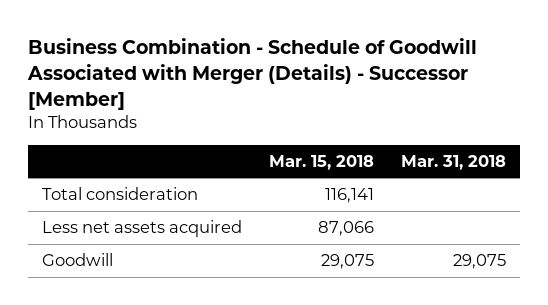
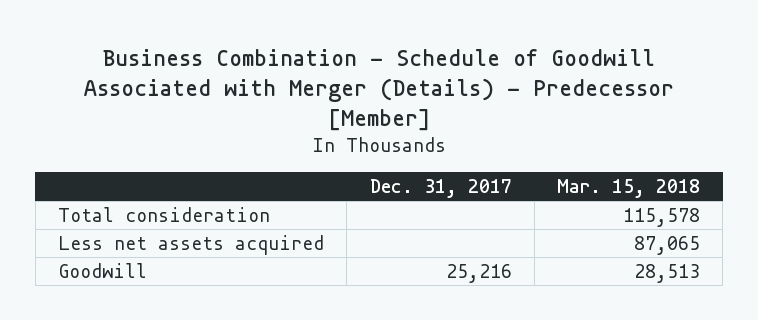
[27,38,478,110] Business Combination - Schedule of Goodwill Associated with Merger (Details) - Successor [Member] -> [84,48,675,132] Business Combination - Schedule of Goodwill Associated with Merger (Details) - Predecessor [Member]
[401,154,507,170] Mar. 31, 2018 -> none
none -> [369,178,512,198] Dec. 31, 2017
[324,188,374,204] 116,141 -> [623,207,701,227] 115,578
[317,221,374,237] 87,066 -> [634,235,701,255] 87,065
[320,254,374,270] 29,075 -> [634,263,701,283] 28,513

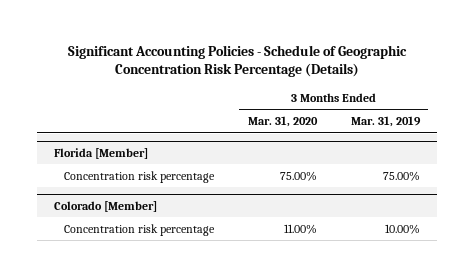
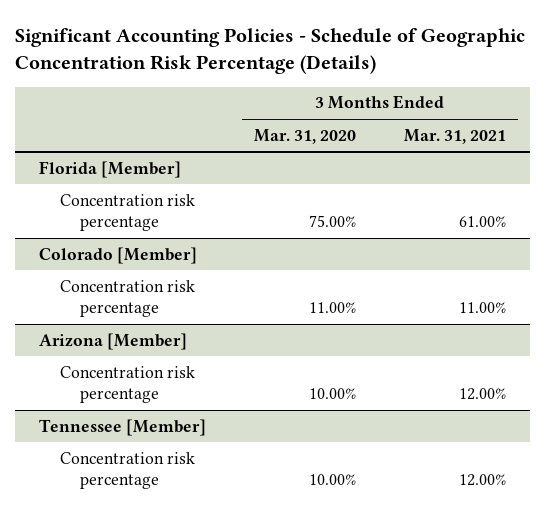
[350,116,421,128] Mar. 31, 2019 -> none
none -> [404,128,507,144] Mar. 31, 2021
none -> [39,332,188,350] Arizona [Member]
none -> [59,365,195,404] Concentration risk percentage
none -> [39,418,207,436] Tennessee [Member]
none -> [59,451,195,490] Concentration risk percentage

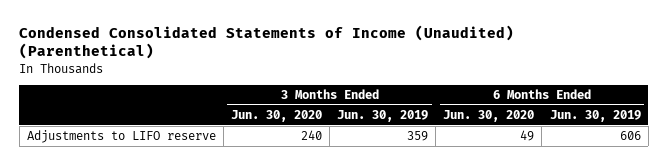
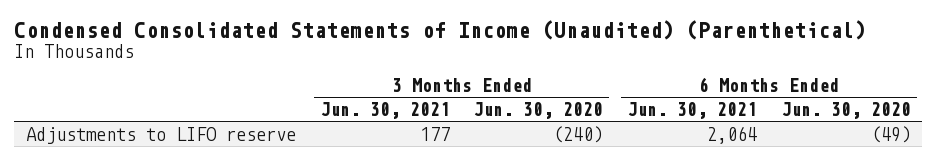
[337,109,429,122] Jun. 30, 2019 -> none
[549,109,641,122] Jun. 30, 2019 -> none
none -> [319,102,450,120] Jun. 30, 2021
none -> [626,102,757,120] Jun. 30, 2021
[301,130,323,141] 240 -> [553,125,604,143] (240)
[520,130,535,142] 49 -> [870,125,911,143] (49)

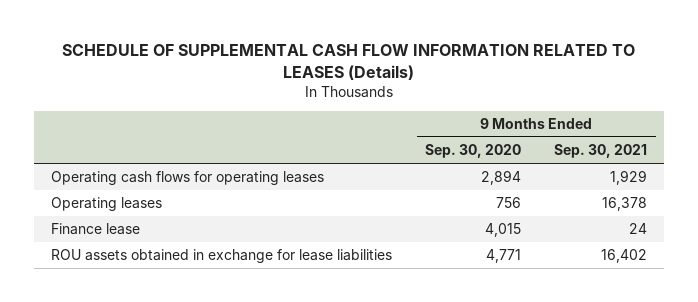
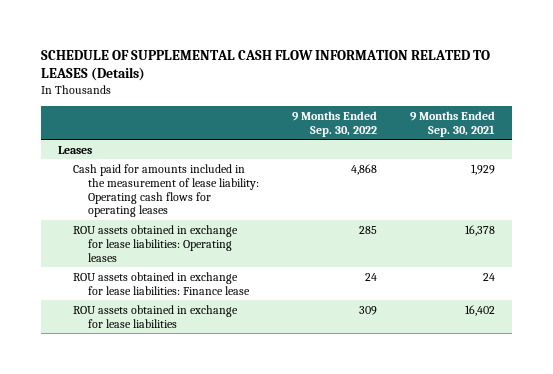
[425,144,522,159] Sep. 30, 2020 -> none
none -> [292,110,378,137] 9 Months Ended Sep. 30, 2022
none -> [58,145,93,154] Leases
[50,171,324,186] Operating cash flows for operating leases -> [73,163,260,218] Cash paid for amounts included in the measurement of lease liability: Operating cash flows for operating leases
[50,197,162,212] Operating leases -> [73,224,239,262] ROU assets obtained in exchange for lease liabilities: Operating leases
[50,223,140,236] Finance lease -> [73,271,251,295] ROU assets obtained in exchange for lease liabilities: Finance lease

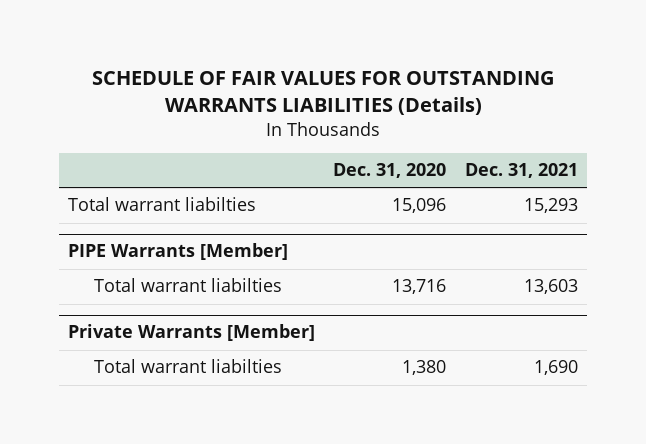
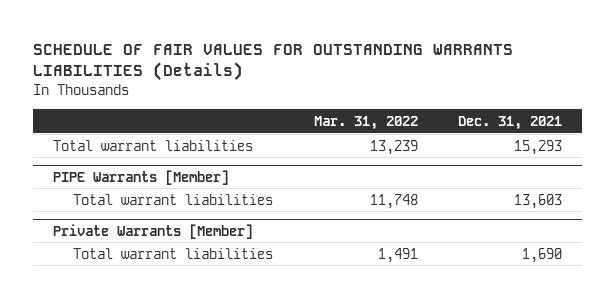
[333,163,447,179] Dec. 31, 2020 -> none
none -> [313,115,418,130] Mar. 31, 2022
[67,197,256,212] Total warrant liabilties -> [52,139,253,151] Total warrant liabilities
[93,278,282,293] Total warrant liabilties -> [73,193,274,205] Total warrant liabilities
[93,359,282,374] Total warrant liabilties -> [73,247,274,259] Total warrant liabilities

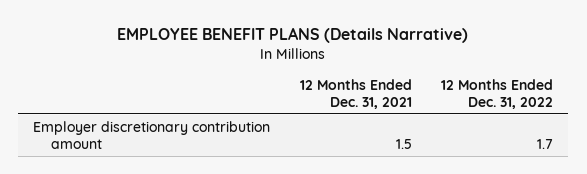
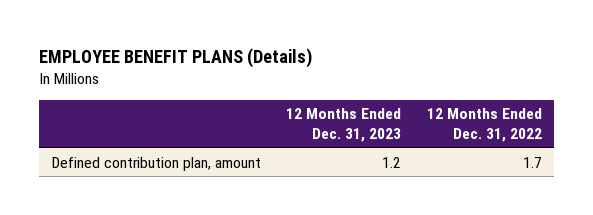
[117,27,469,44] EMPLOYEE BENEFIT PLANS (Details Narrative) -> [39,48,313,69] EMPLOYEE BENEFIT PLANS (Details)
[299,79,412,109] 12 Months Ended Dec. 31, 2021 -> none
none -> [286,108,402,142] 12 Months Ended Dec. 31, 2023
[33,120,271,149] Employer discretionary contribution amount -> [51,156,261,171] Defined contribution plan, amount

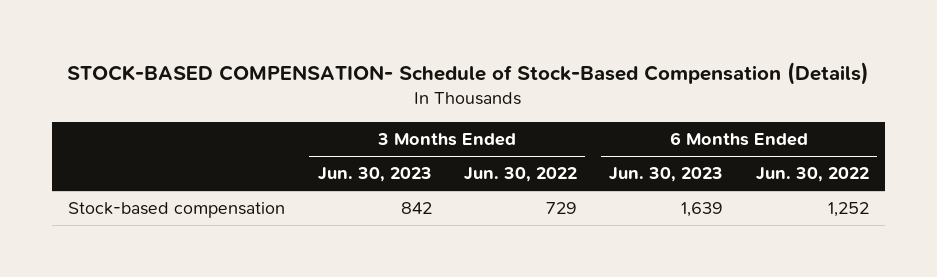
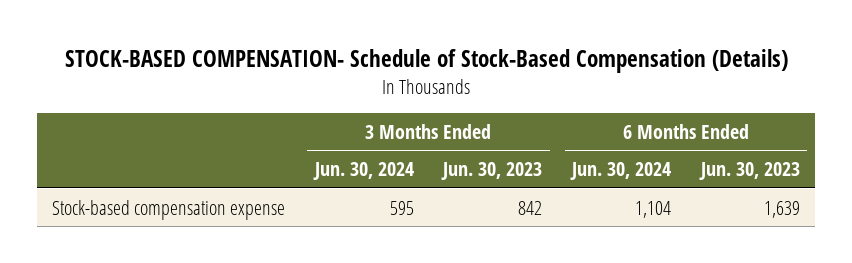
[463,167,577,183] Jun. 30, 2022 -> none
[755,167,869,183] Jun. 30, 2022 -> none
none -> [312,162,414,181] Jun. 30, 2024
none -> [570,162,672,181] Jun. 30, 2024
[68,202,286,219] Stock-based compensation -> [51,199,285,220] Stock-based compensation expense

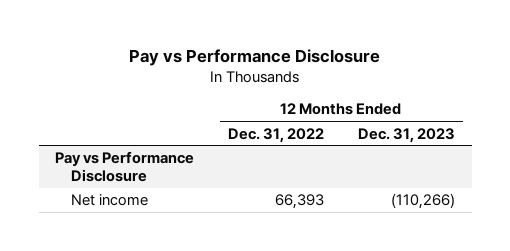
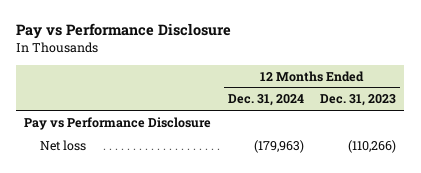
[228,127,325,143] Dec. 31, 2022 -> none
none -> [227,94,304,107] Dec. 31, 2024
[70,194,148,207] Net income -> [39,139,86,151] Net loss

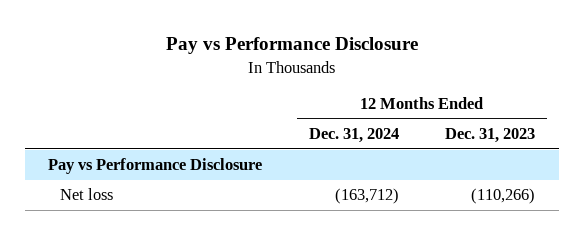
[253,139,304,153] (179,963) -> [334,188,399,205] (163,712)

